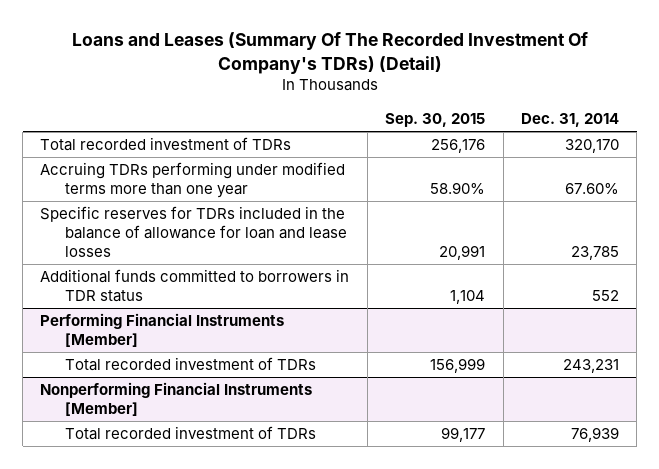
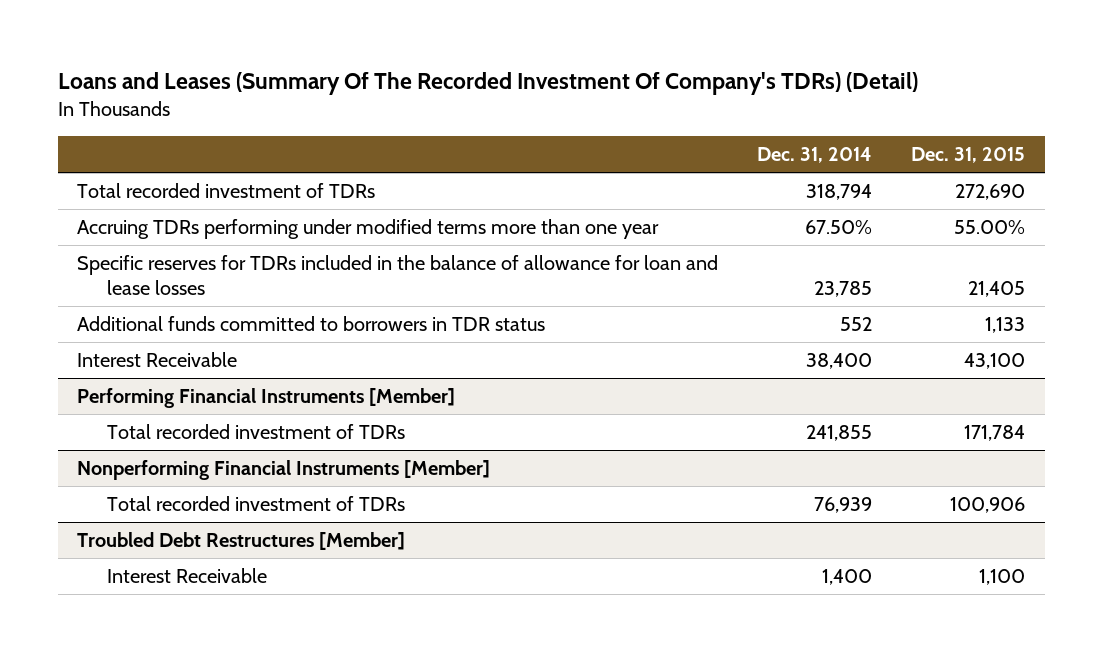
[385,112,486,127] Sep. 30, 2015 -> none
none -> [911,147,1026,164] Dec. 31, 2015
[565,139,620,154] 320,170 -> [806,183,873,200] 318,794
[565,183,620,195] 67.60% -> [805,219,873,234] 67.50%
none -> [77,351,238,367] Interest Receivable
[563,359,620,374] 243,231 -> [806,424,873,441] 241,855
none -> [77,531,406,550] Troubled Debt Restructures [Member]
none -> [106,567,267,583] Interest Receivable

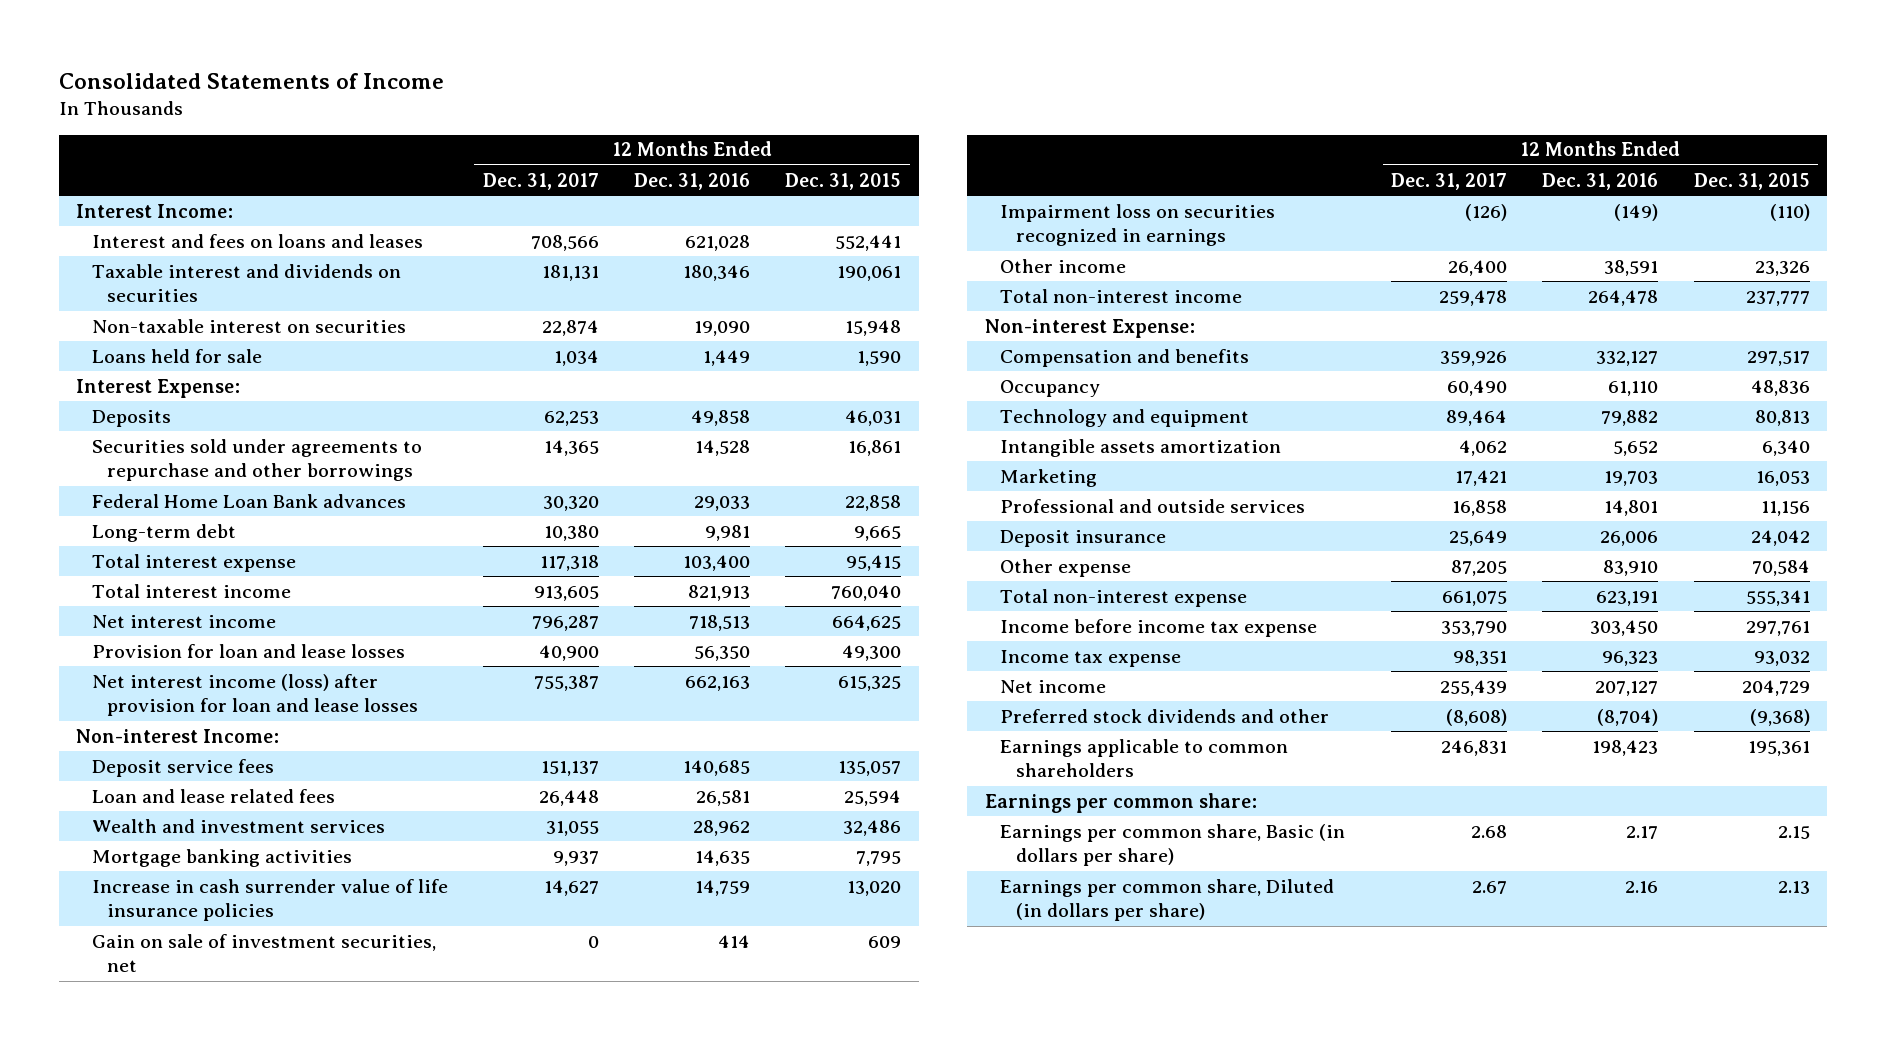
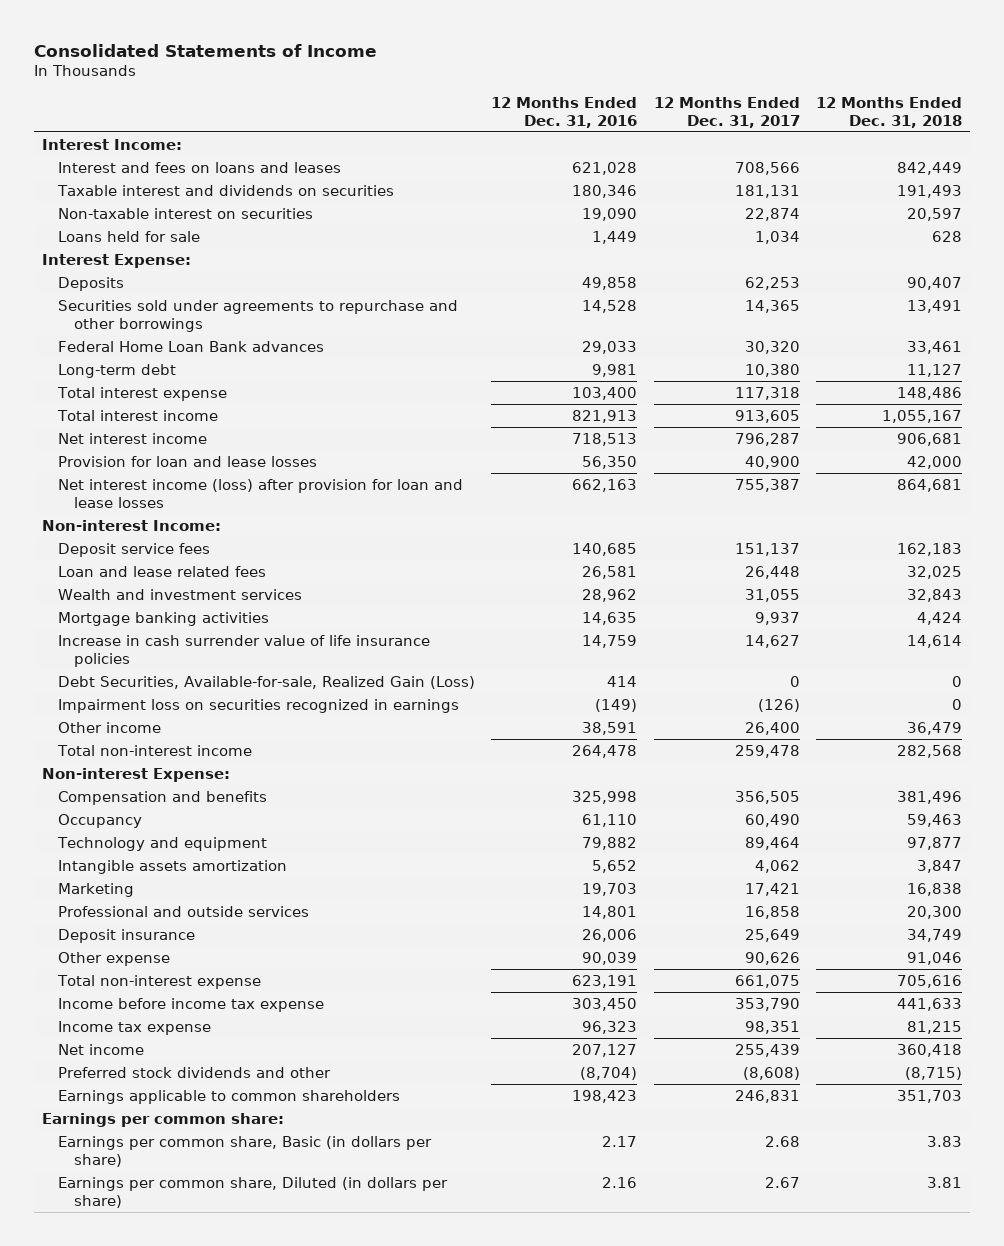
[785,172,902,190] Dec. 31, 2015 -> none
none -> [815,96,962,128] 12 Months Ended Dec. 31, 2018
[91,933,436,973] Gain on sale of investment securities, net -> [57,675,475,689] Debt Securities, Available-for-sale, Realized Gain (Loss)
[1440,350,1508,366] 359,926 -> [734,790,800,804] 356,505
[1596,350,1659,366] 332,127 -> [572,790,638,804] 325,998
[1451,559,1508,576] 87,205 -> [744,951,800,965] 90,626
[1603,559,1659,576] 83,910 -> [582,951,638,965] 90,039

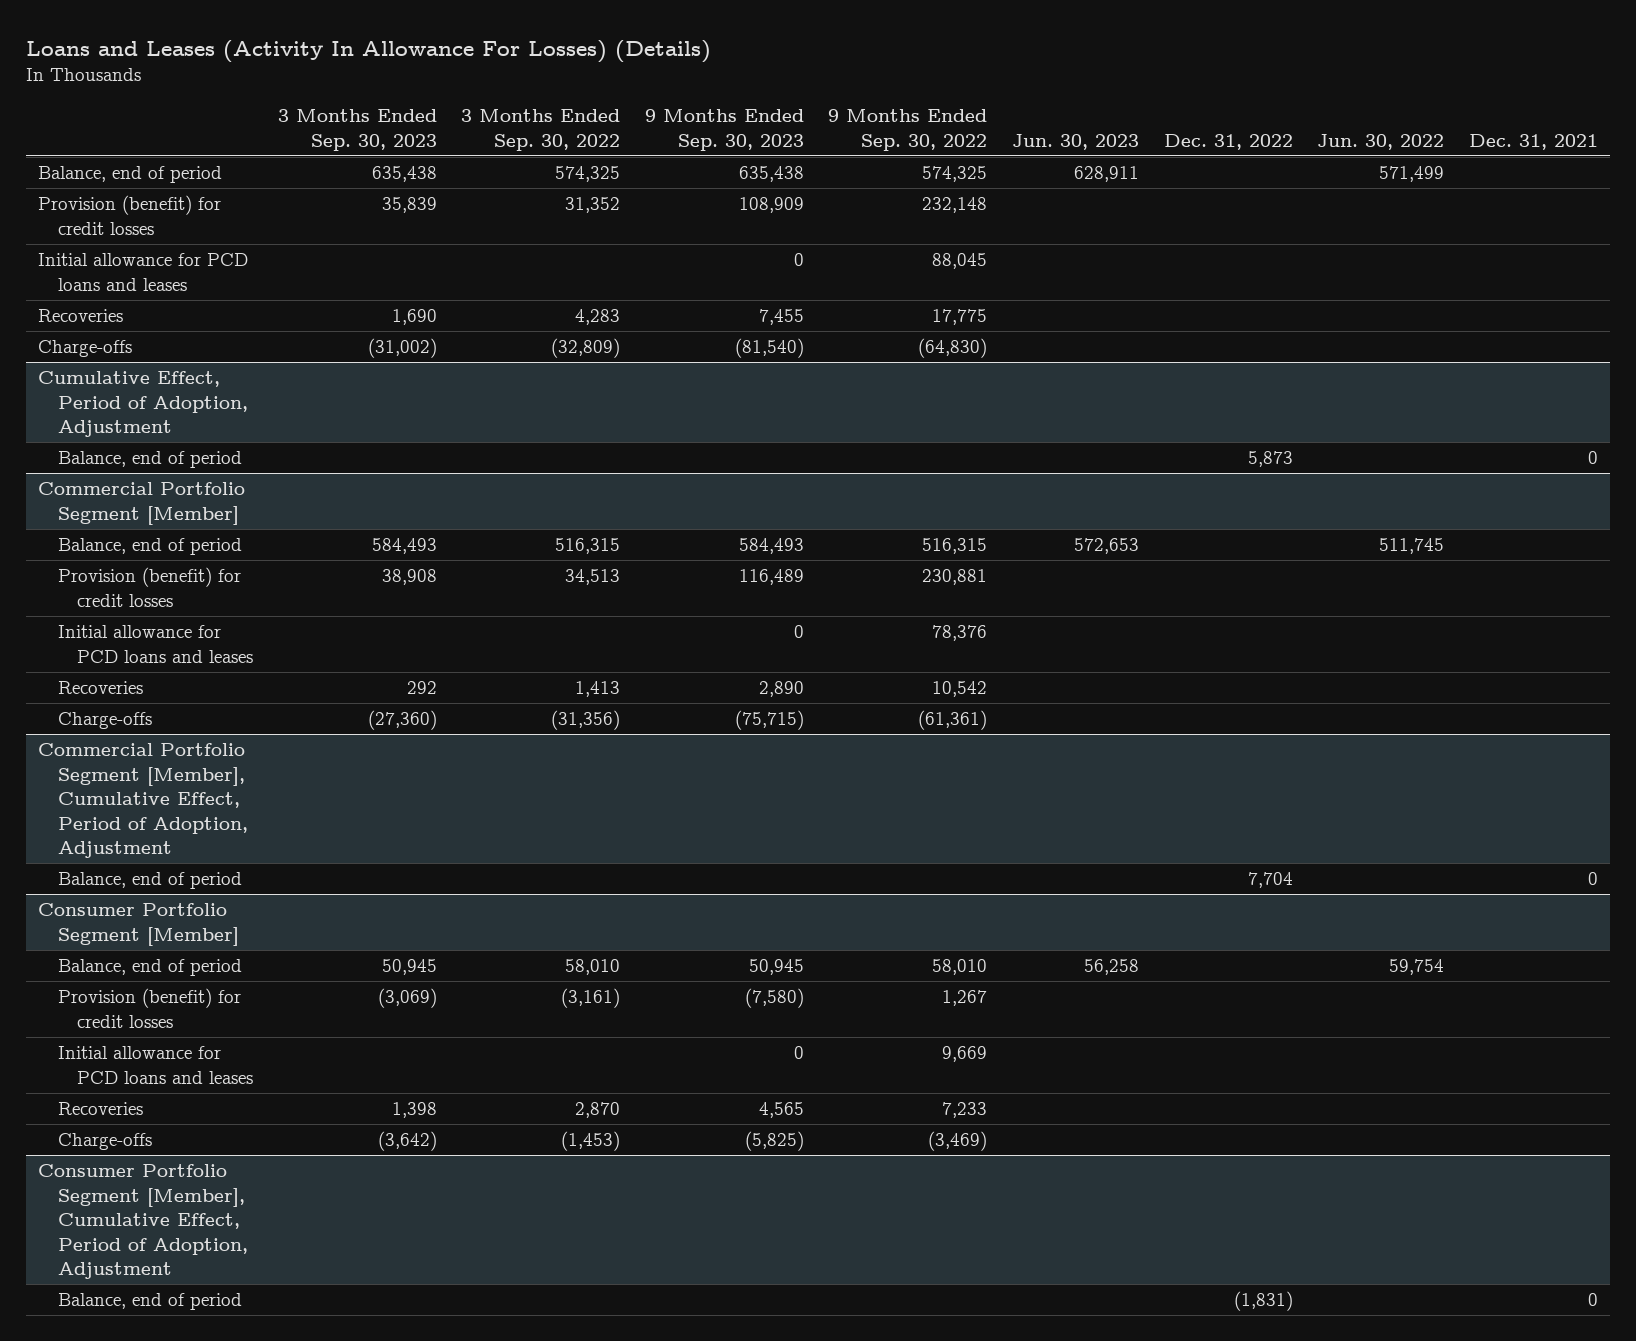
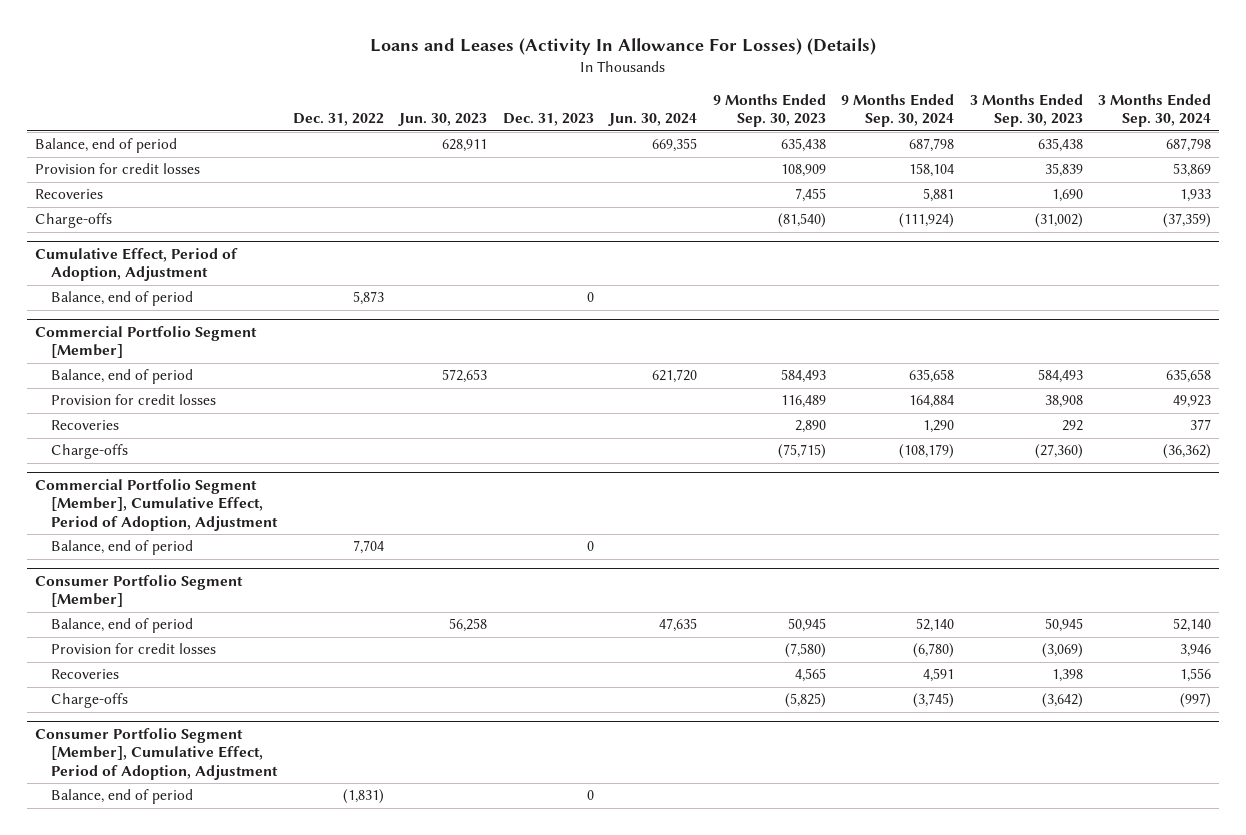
[461,109,621,151] 3 Months Ended Sep. 30, 2022 -> none
[828,109,988,151] 9 Months Ended Sep. 30, 2022 -> none
[1317,133,1445,150] Jun. 30, 2022 -> none
[1468,133,1598,150] Dec. 31, 2021 -> none
none -> [502,113,594,127] Dec. 31, 2023
none -> [608,113,698,127] Jun. 30, 2024
none -> [841,93,955,128] 9 Months Ended Sep. 30, 2024
none -> [1098,93,1212,128] 3 Months Ended Sep. 30, 2024
[38,253,249,291] Initial allowance for PCD loans and leases -> none
[38,195,222,235] Provision (benefit) for credit losses -> [34,163,200,175] Provision for credit losses
[57,625,254,663] Initial allowance for PCD loans and leases -> none
[57,567,241,607] Provision (benefit) for credit losses -> [51,394,217,406] Provision for credit losses
[57,1046,254,1084] Initial allowance for PCD loans and leases -> none
[57,988,241,1028] Provision (benefit) for credit losses -> [51,643,217,655] Provision for credit losses

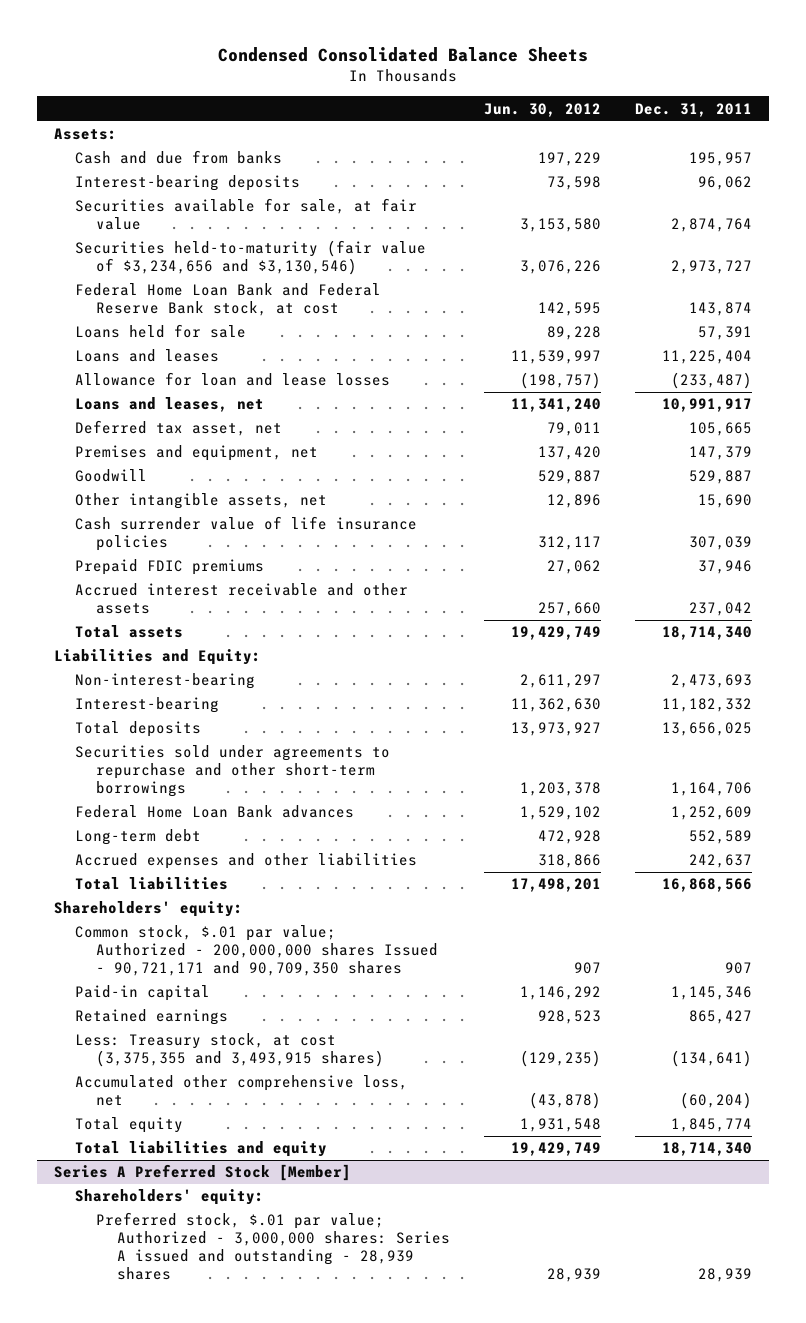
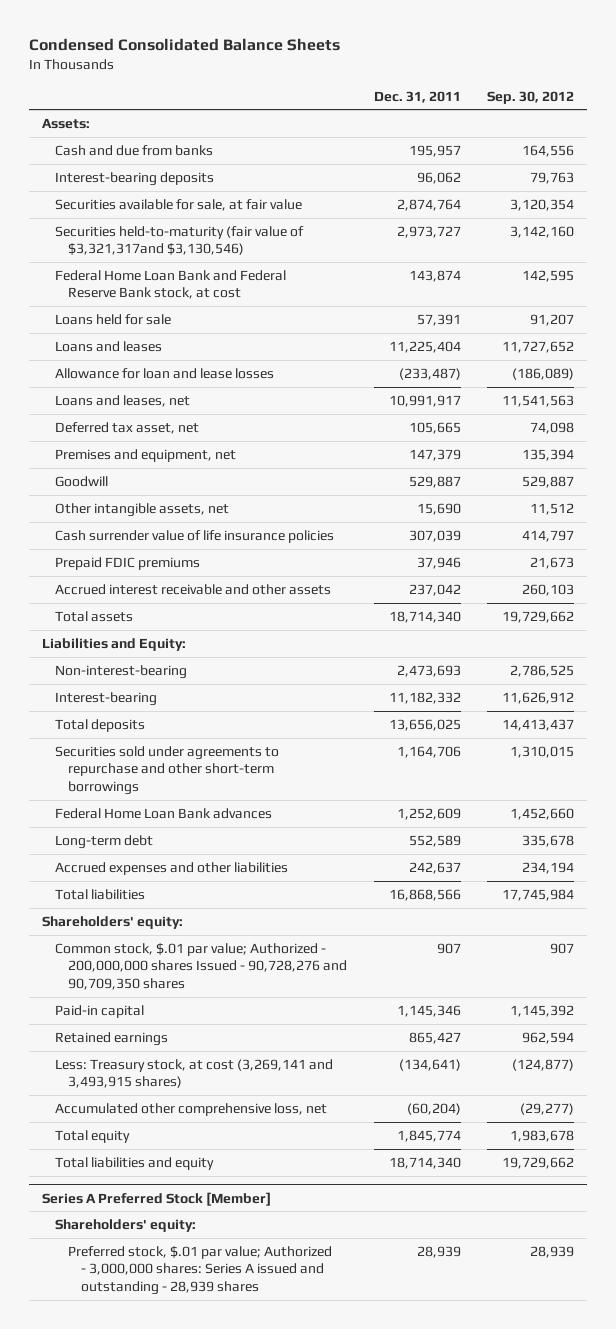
[483,102,601,117] Jun. 30, 2012 -> none
none -> [487,90,575,104] Sep. 30, 2012
[75,240,427,276] Securities held-to-maturity (fair value of $3,234,656 and $3,130,546) -> [55,225,305,256] Securities held-to-maturity (fair value of $3,321,317and $3,130,546)
[75,925,439,976] Common stock, $.01 par value; Authorized - 200,000,000 shares Issued - 90,721,171 and 90,709,350 shares -> [55,942,348,991] Common stock, $.01 par value; Authorized - 200,000,000 shares Issued - 90,728,276 and 90,709,350 shares
[75,1033,385,1068] Less: Treasury stock, at cost (3,375,355 and 3,493,915 shares) -> [55,1058,334,1089] Less: Treasury stock, at cost (3,269,141 and 3,493,915 shares)

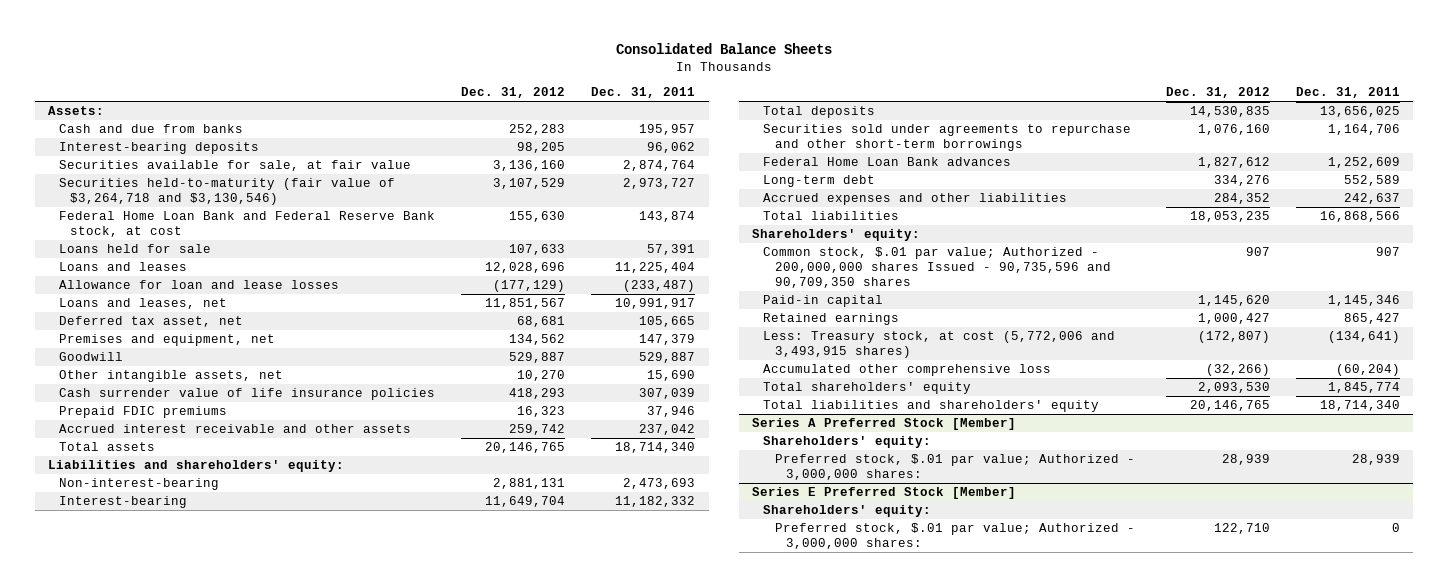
[28,38,340,52] Condensed Consolidated Balance Sheets -> [615,42,832,54] Consolidated Balance Sheets
[487,90,575,104] Sep. 30, 2012 -> none
none -> [461,87,566,99] Dec. 31, 2012
[55,225,305,256] Securities held-to-maturity (fair value of $3,321,317and $3,130,546) -> [59,178,396,206] Securities held-to-maturity (fair value of $3,264,718 and $3,130,546)
[41,637,186,651] Liabilities and Equity: -> [47,460,344,473] Liabilities and shareholders' equity:
[55,942,348,991] Common stock, $.01 par value; Authorized - 200,000,000 shares Issued - 90,728,276 and 90,709,350 shares -> [763,247,1111,289] Common stock, $.01 par value; Authorized - 200,000,000 shares Issued - 90,735,596 and 90,709,350 shares
[55,1058,334,1089] Less: Treasury stock, at cost (3,269,141 and 3,493,915 shares) -> [763,331,1116,359] Less: Treasury stock, at cost (5,772,006 and 3,493,915 shares)
[55,1102,328,1116] Accumulated other comprehensive loss, net -> [763,364,1052,377] Accumulated other comprehensive loss
[55,1129,131,1143] Total equity -> [763,382,972,395] Total shareholders' equity
[55,1156,215,1170] Total liabilities and equity -> [763,400,1100,413] Total liabilities and shareholders' equity
[68,1245,333,1296] Preferred stock, $.01 par value; Authorized - 3,000,000 shares: Series A issued and outstanding - 28,939 shares -> [774,454,1135,481] Preferred stock, $.01 par value; Authorized - 3,000,000 shares:
none -> [752,487,1017,500] Series E Preferred Stock [Member]
none -> [763,505,932,518] Shareholders' equity:
none -> [774,523,1135,550] Preferred stock, $.01 par value; Authorized - 3,000,000 shares:

